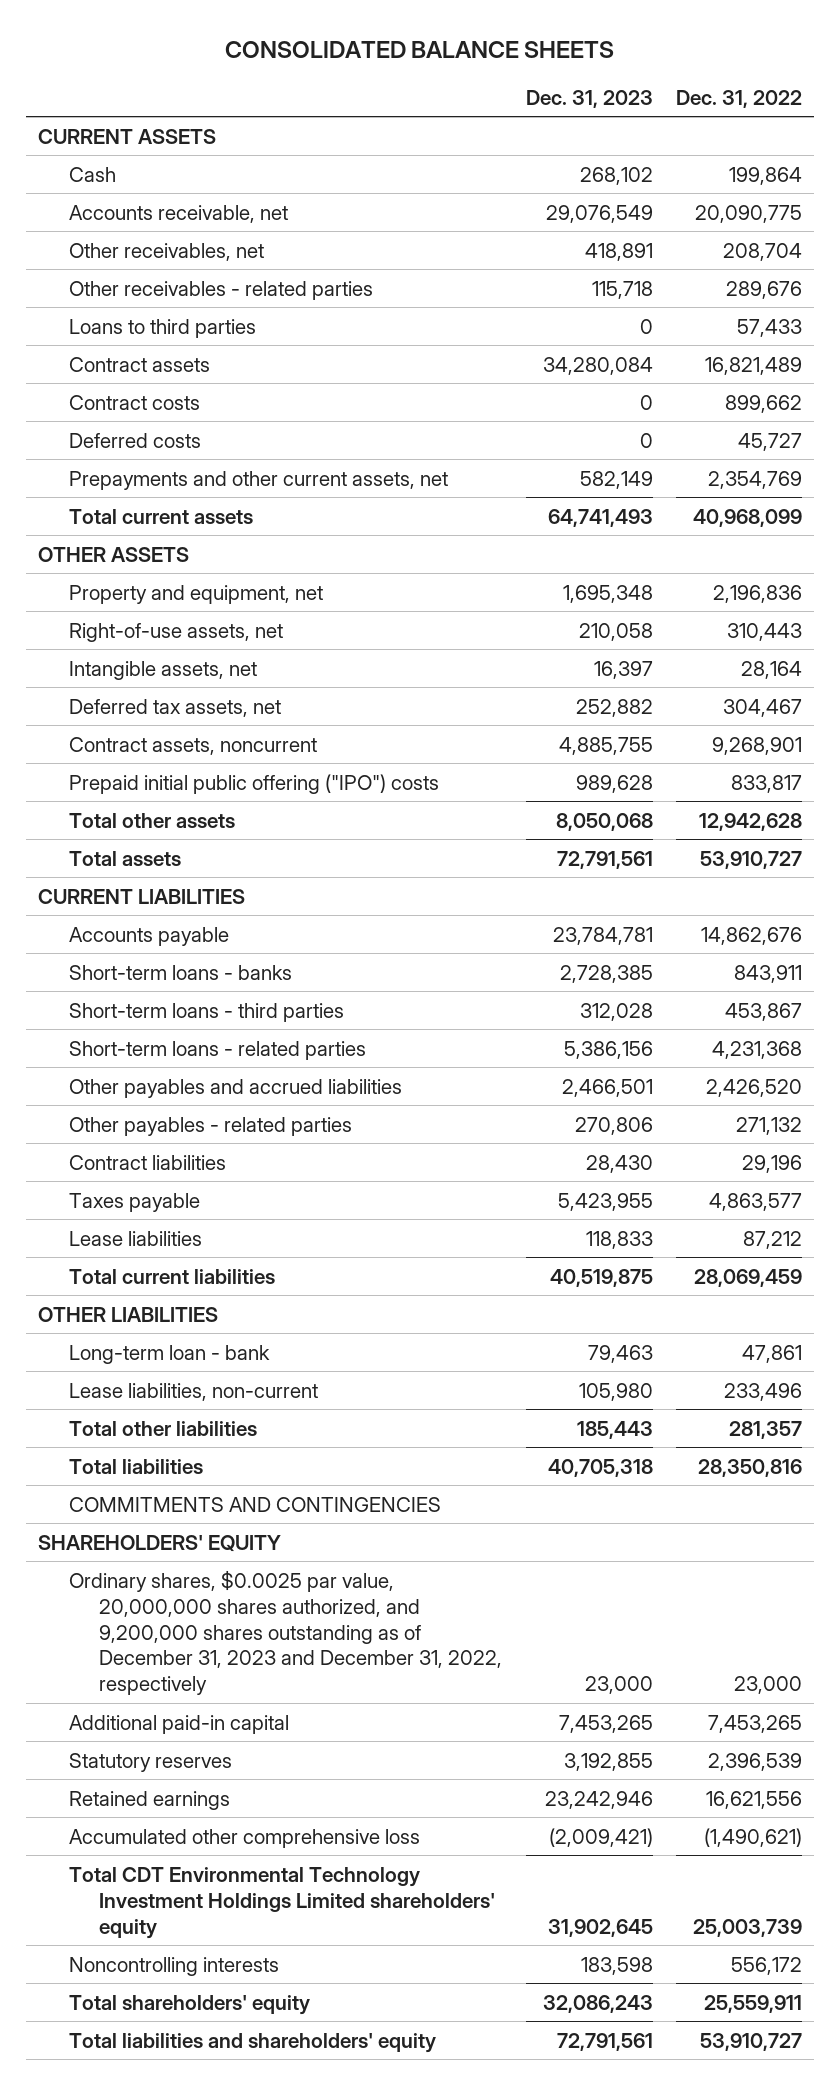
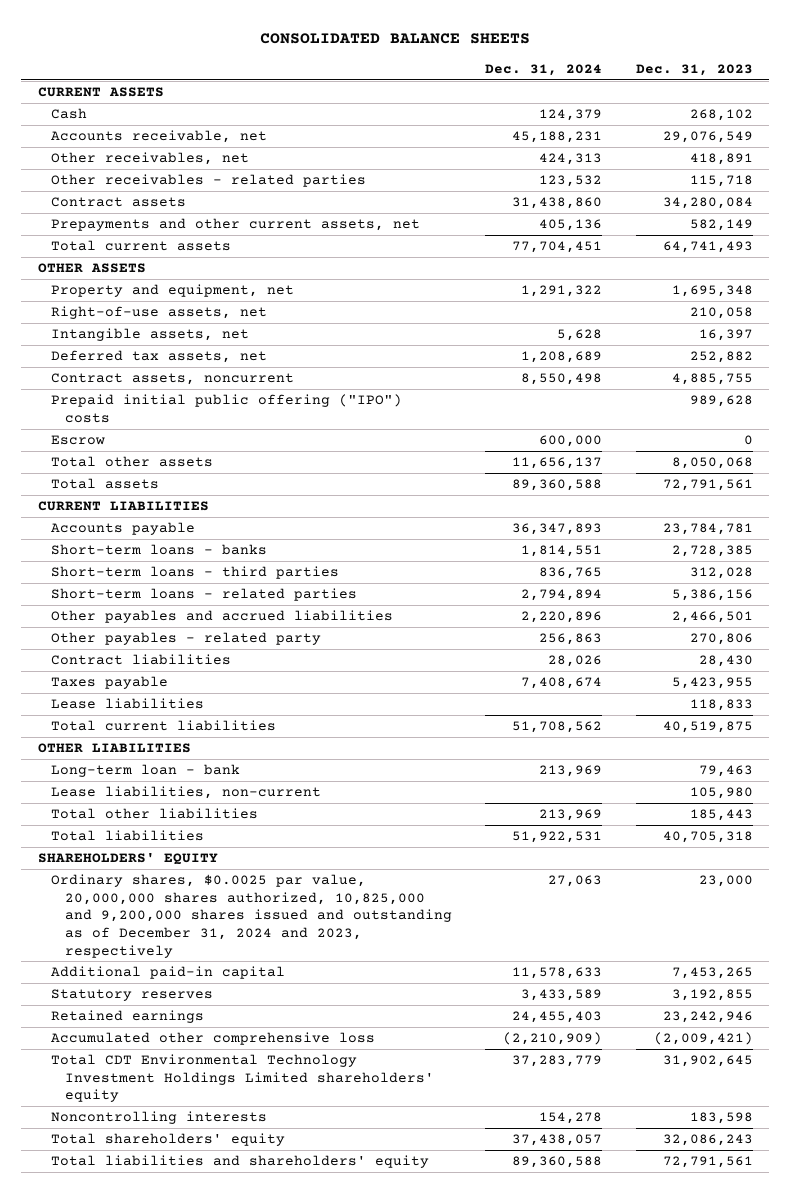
[676,89,803,108] Dec. 31, 2022 -> none
none -> [485,63,603,76] Dec. 31, 2024
[68,318,256,338] Loans to third parties -> none
[68,394,200,410] Contract costs -> none
[68,432,201,448] Deferred costs -> none
none -> [51,435,106,446] Escrow
[68,1116,352,1136] Other payables - related parties -> [51,632,322,646] Other payables - related party
[68,1496,441,1512] COMMITMENTS AND CONTINGENCIES -> none
[68,1569,503,1696] Ordinary shares, $0.0025 par value, 20,000,000 shares authorized, and 9,200,000 shares outstanding as of December 31, 2023 and December 31, 2022, respectively -> [51,874,452,958] Ordinary shares, $0.0025 par value, 20,000,000 shares authorized, 10,825,000 and 9,200,000 shares issued and outstanding as of December 31, 2024 and 2023, respectively

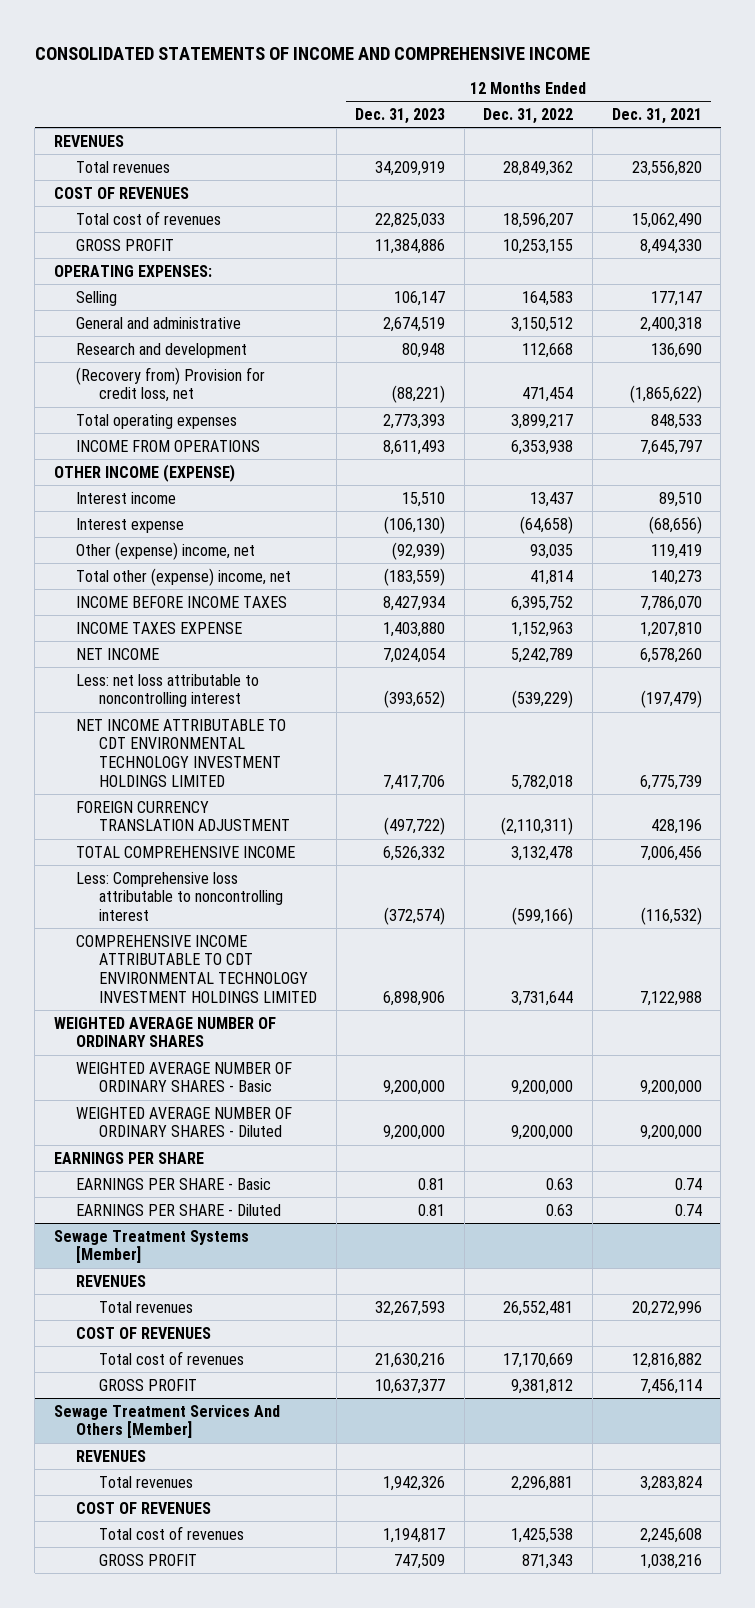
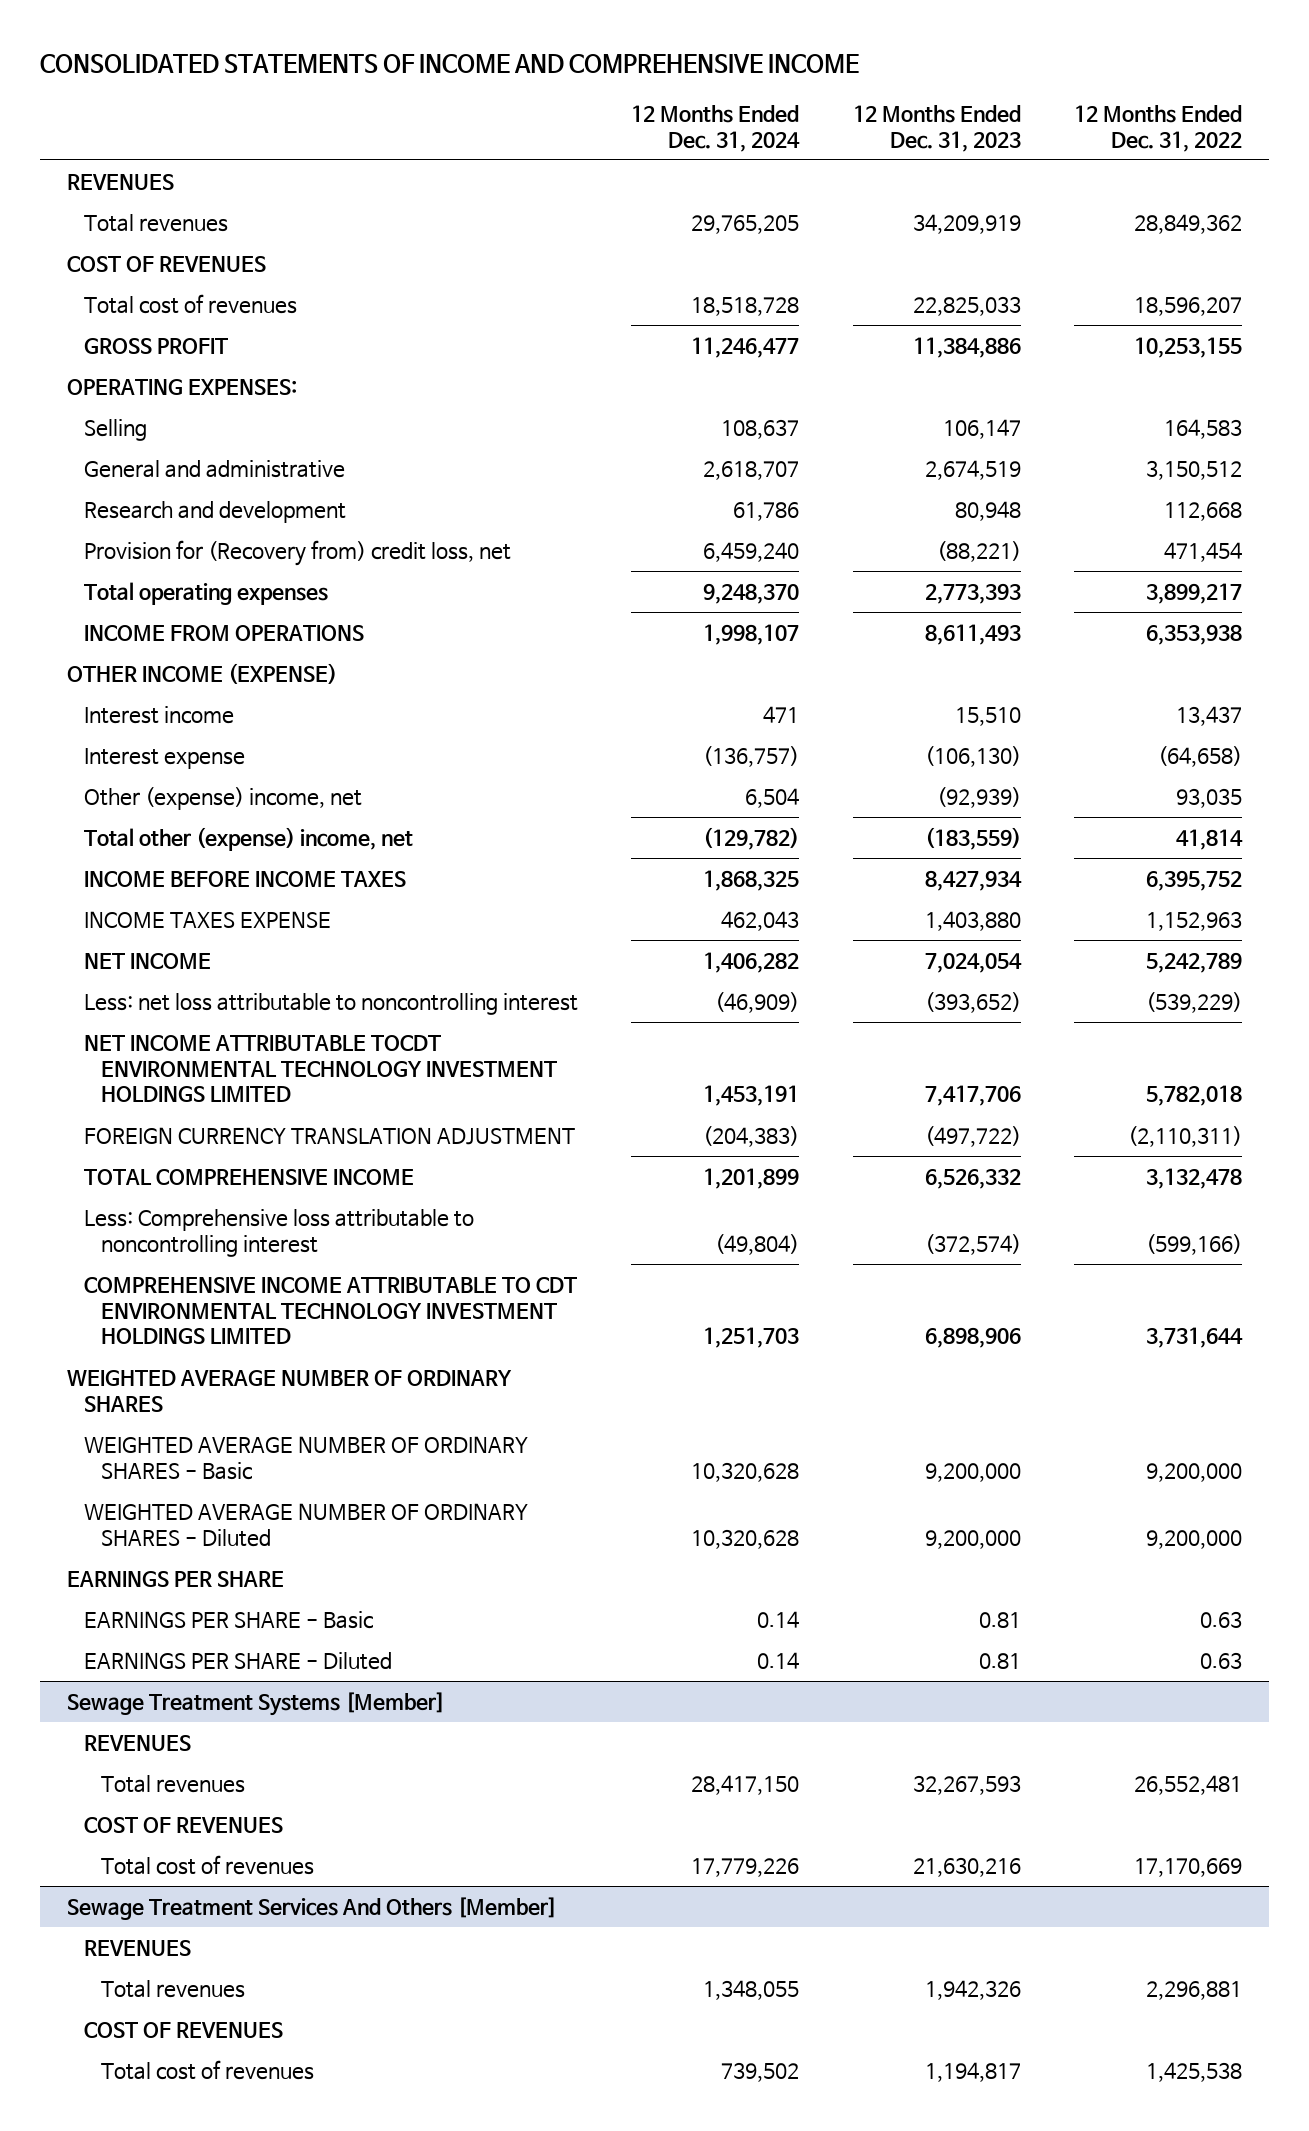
[611,108,702,125] Dec. 31, 2021 -> none
none -> [631,105,801,152] 12 Months Ended Dec. 31, 2024
[76,366,266,403] (Recovery from) Provision for credit loss, net -> [83,540,511,567] Provision for (Recovery from) credit loss, net
[76,718,287,788] NET INCOME ATTRIBUTABLE TO CDT ENVIRONMENTAL TECHNOLOGY INVESTMENT HOLDINGS LIMITED -> [83,1035,557,1103] NET INCOME ATTRIBUTABLE TOCDT ENVIRONMENTAL TECHNOLOGY INVESTMENT HOLDINGS LIMITED
[98,1378,197,1391] GROSS PROFIT -> none
[98,1553,197,1566] GROSS PROFIT -> none

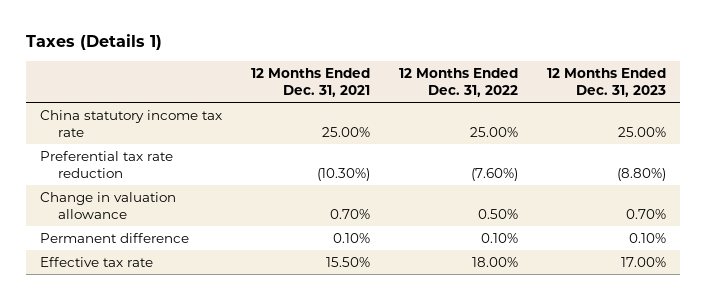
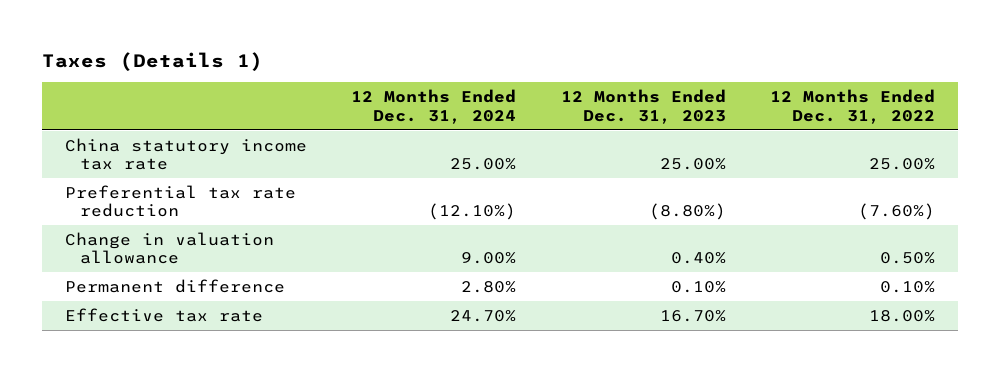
[251,67,371,97] 12 Months Ended Dec. 31, 2021 -> none
none -> [351,89,517,124] 12 Months Ended Dec. 31, 2024
[625,209,666,220] 0.70% -> [670,252,726,265] 0.40%
[620,256,666,267] 17.00% -> [659,309,726,322] 16.70%

